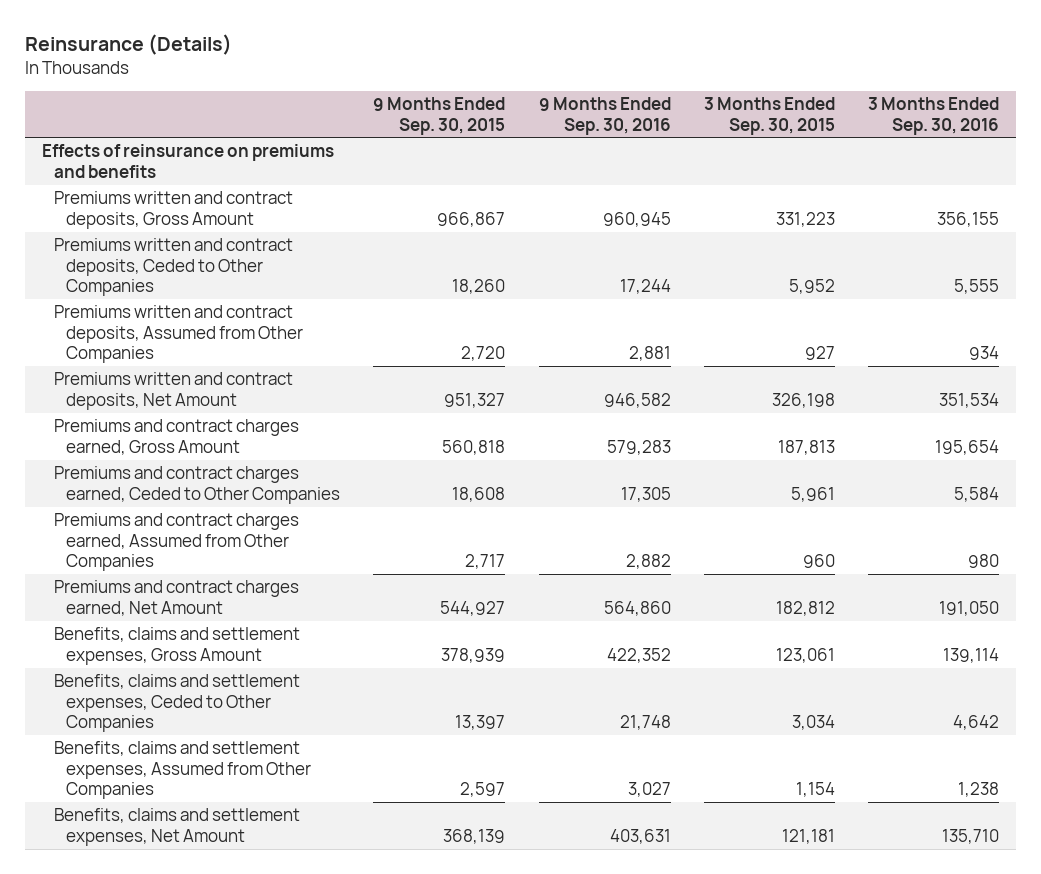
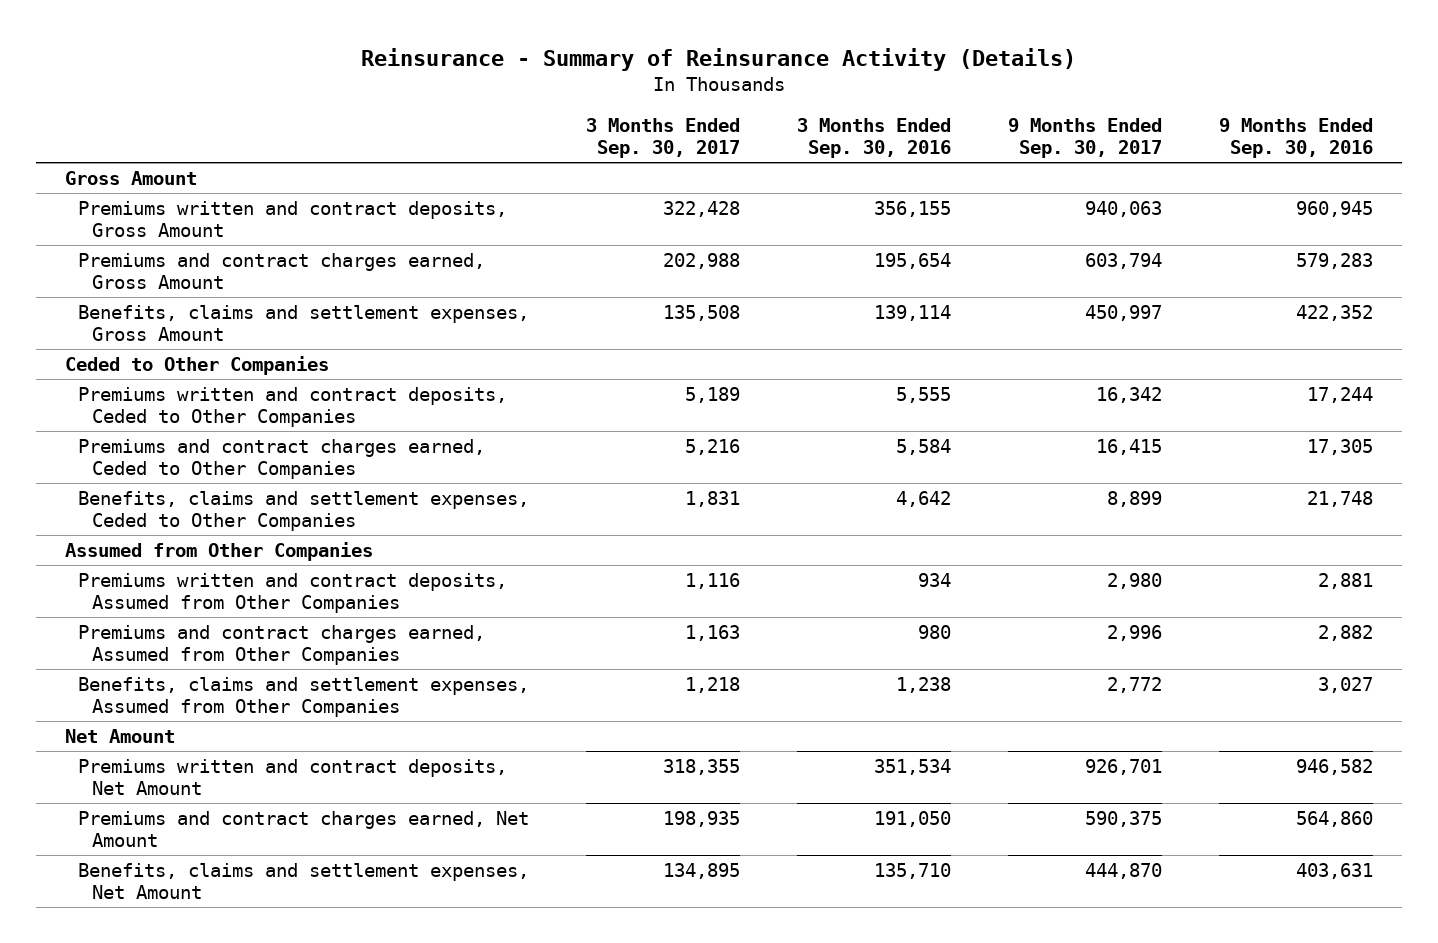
[25,34,233,56] Reinsurance (Details) -> [360,47,1076,71] Reinsurance - Summary of Reinsurance Activity (Details)
[373,96,506,135] 9 Months Ended Sep. 30, 2015 -> none
[703,96,835,135] 3 Months Ended Sep. 30, 2015 -> none
none -> [586,118,741,159] 3 Months Ended Sep. 30, 2017
none -> [1008,118,1163,159] 9 Months Ended Sep. 30, 2017
[41,144,334,178] Effects of reinsurance on premiums and benefits -> none
none -> [64,170,197,185] Gross Amount
none -> [64,355,329,375] Ceded to Other Companies
[53,238,293,297] Premiums written and contract deposits, Ceded to Other Companies -> [78,386,508,427] Premiums written and contract deposits, Ceded to Other Companies
[53,466,341,504] Premiums and contract charges earned, Ceded to Other Companies -> [78,438,486,479] Premiums and contract charges earned, Ceded to Other Companies
none -> [64,541,373,561] Assumed from Other Companies
[53,305,304,364] Premiums written and contract deposits, Assumed from Other Companies -> [78,572,508,613] Premiums written and contract deposits, Assumed from Other Companies
[53,513,299,572] Premiums and contract charges earned, Assumed from Other Companies -> [78,624,486,665] Premiums and contract charges earned, Assumed from Other Companies
none -> [64,728,175,743] Net Amount
[53,372,293,410] Premiums written and contract deposits, Net Amount -> [78,758,508,795] Premiums written and contract deposits, Net Amount
[53,580,299,616] Premiums and contract charges earned, Net Amount -> [78,810,530,847] Premiums and contract charges earned, Net Amount

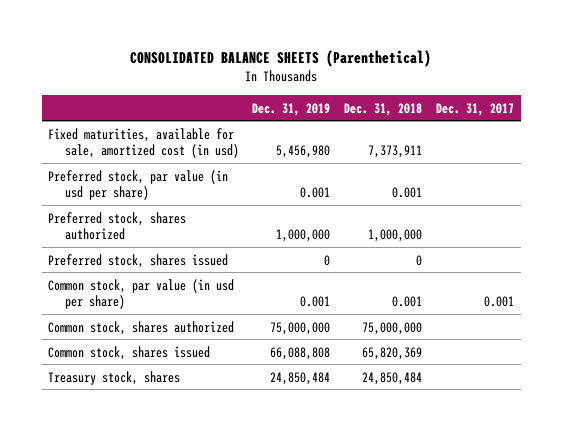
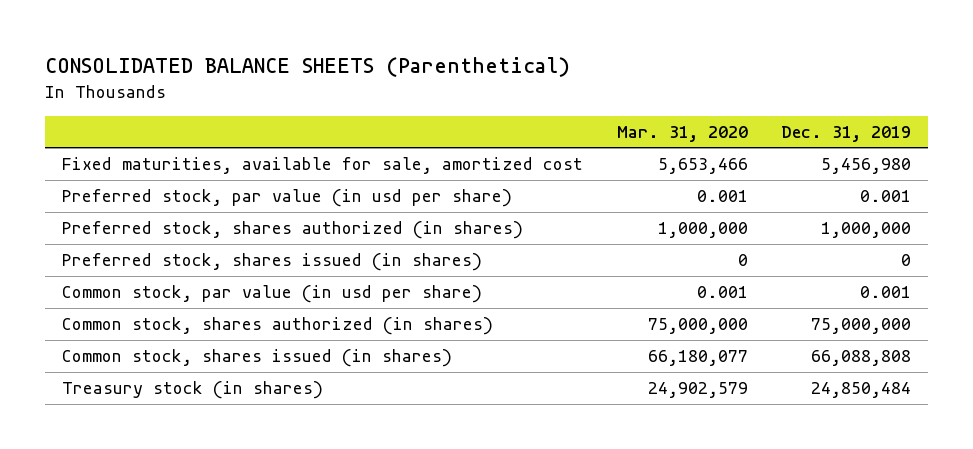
[344,102,423,116] Dec. 31, 2018 -> none
[436,102,515,116] Dec. 31, 2017 -> none
none -> [616,125,748,142] Mar. 31, 2020
[48,127,239,159] Fixed maturities, available for sale, amortized cost (in usd) -> [62,157,584,175] Fixed maturities, available for sale, amortized cost
[48,211,187,241] Preferred stock, shares authorized -> [62,221,524,240] Preferred stock, shares authorized (in shares)
[48,253,229,268] Preferred stock, shares issued -> [62,253,483,272] Preferred stock, shares issued (in shares)
[48,320,235,335] Common stock, shares authorized -> [62,317,494,336] Common stock, shares authorized (in shares)
[48,345,211,360] Common stock, shares issued -> [62,349,453,368] Common stock, shares issued (in shares)
[48,370,181,385] Treasury stock, shares -> [62,381,324,400] Treasury stock (in shares)

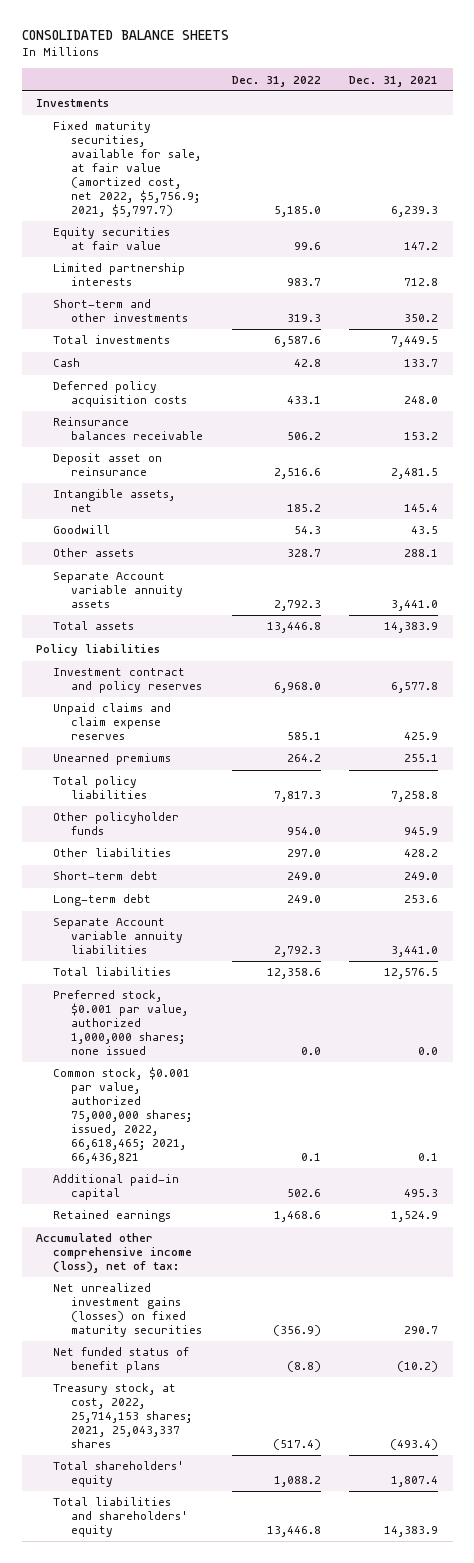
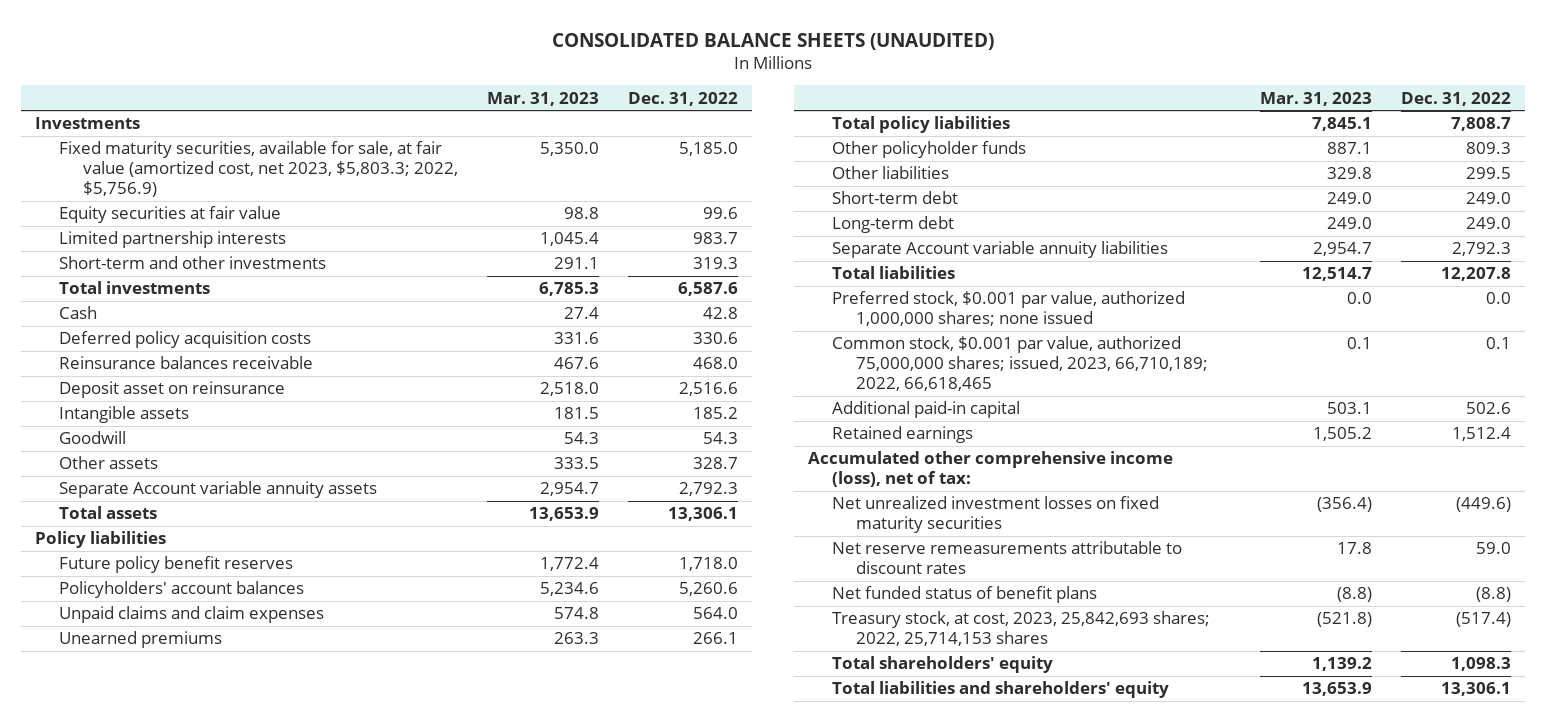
[21,30,229,41] CONSOLIDATED BALANCE SHEETS -> [551,32,994,50] CONSOLIDATED BALANCE SHEETS (UNAUDITED)
[349,75,439,87] Dec. 31, 2021 -> none
none -> [487,91,600,106] Mar. 31, 2023
[53,121,201,217] Fixed maturity securities, available for sale, at fair value (amortized cost, net 2022, $5,756.9; 2021, $5,797.7) -> [59,141,459,197] Fixed maturity securities, available for sale, at fair value (amortized cost, net 2023, $5,803.3; 2022, $5,756.9)
[286,396,321,405] 433.1 -> [692,332,738,345] 330.6
[286,432,321,441] 506.2 -> [692,357,738,370] 468.0
[53,489,176,513] Intangible assets, net -> [59,406,190,424] Intangible assets
[266,622,321,634] 13,446.8 -> [667,507,738,522] 13,306.1
[53,668,202,694] Investment contract and policy reserves -> [59,556,294,574] Future policy benefit reserves
[273,682,321,694] 6,968.0 -> [678,557,738,572] 1,718.0
none -> [59,581,305,599] Policyholders' account balances
[53,703,172,741] Unpaid claims and claim expense reserves -> [59,606,325,624] Unpaid claims and claim expenses
[286,732,321,741] 585.1 -> [692,607,738,620] 564.0
[286,754,321,763] 264.2 -> [692,632,738,645] 266.1
[273,791,321,803] 7,817.3 -> [1450,117,1511,132] 7,808.7
[286,827,321,836] 954.0 -> [1465,142,1511,155] 809.3
[286,849,321,858] 297.0 -> [1465,167,1511,180] 299.5
[266,968,321,980] 12,358.6 -> [1440,267,1511,282] 12,207.8
[53,1067,192,1164] Common stock, $0.001 par value, authorized 75,000,000 shares; issued, 2022, 66,618,465; 2021, 66,436,821 -> [831,336,1208,391] Common stock, $0.001 par value, authorized 75,000,000 shares; issued, 2023, 66,710,189; 2022, 66,618,465
[273,1211,321,1223] 1,468.6 -> [1451,427,1511,442] 1,512.4
[53,1283,202,1337] Net unrealized investment gains (losses) on fixed maturity securities -> [831,496,1159,534] Net unrealized investment losses on fixed maturity securities
[272,1324,321,1336] (356.9) -> [1455,497,1511,513] (449.6)
none -> [831,541,1182,575] Net reserve remeasurements attributable to discount rates
[53,1383,192,1448] Treasury stock, at cost, 2022, 25,714,153 shares; 2021, 25,043,337 shares -> [831,611,1210,647] Treasury stock, at cost, 2023, 25,842,693 shares; 2022, 25,714,153 shares
[273,1476,321,1488] 1,088.2 -> [1450,657,1511,672] 1,098.3
[266,1526,321,1538] 13,446.8 -> [1440,682,1511,697] 13,306.1

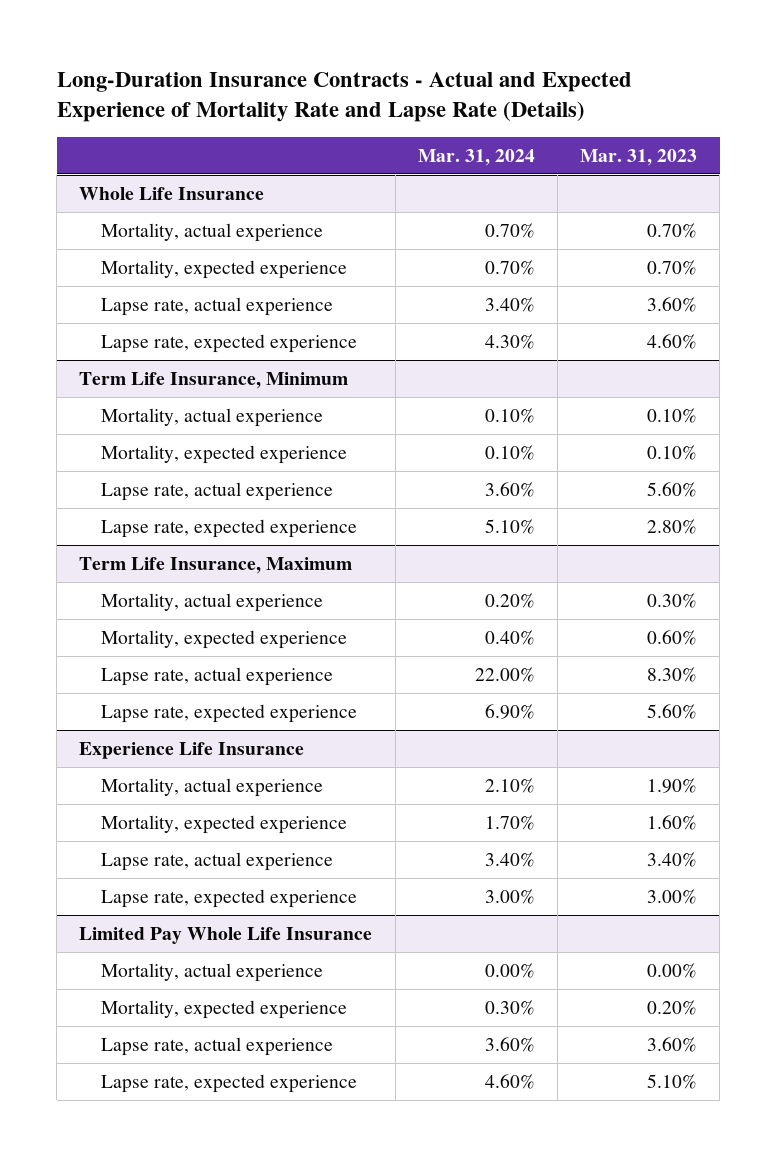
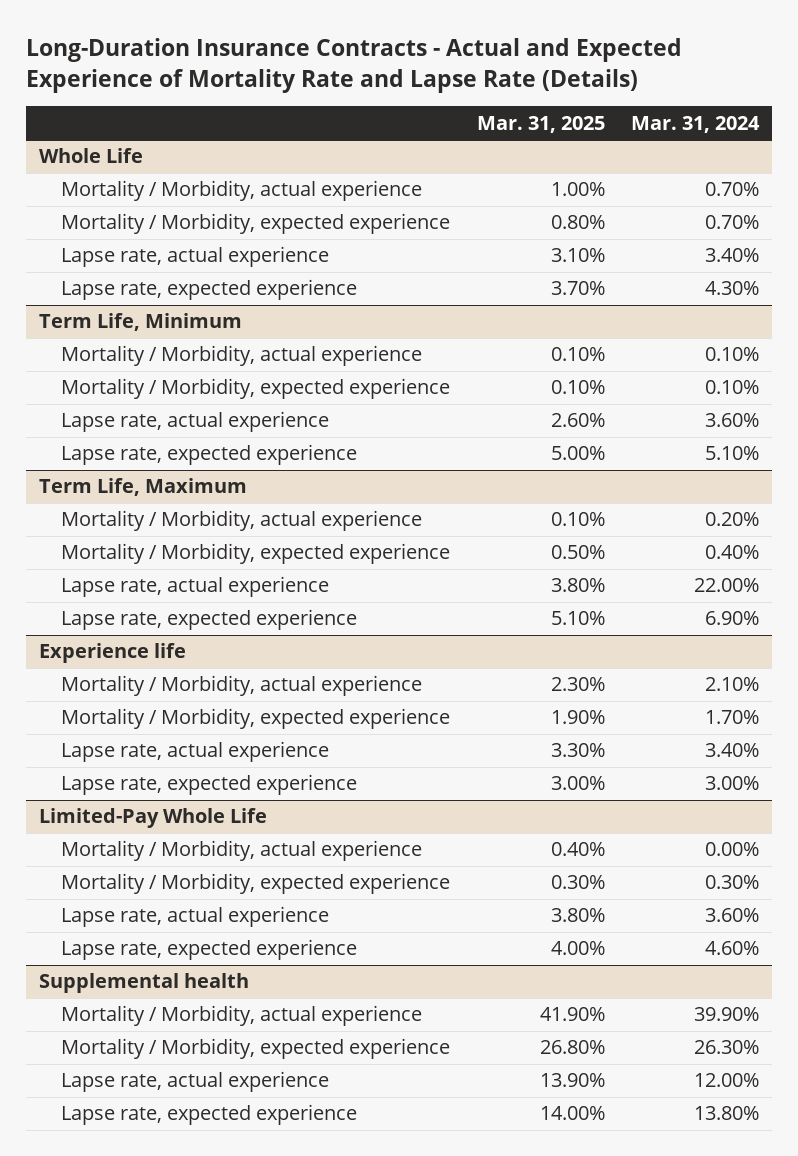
[580,148,698,166] Mar. 31, 2023 -> none
none -> [476,115,605,133] Mar. 31, 2025
[79,186,265,200] Whole Life Insurance -> [39,148,144,164] Whole Life
[100,222,323,242] Mortality, actual experience -> [60,180,422,202] Mortality / Morbidity, actual experience
[100,259,347,279] Mortality, expected experience -> [60,213,450,235] Mortality / Morbidity, expected experience
[79,371,349,389] Term Life Insurance, Minimum -> [39,313,243,332] Term Life, Minimum
[100,407,323,427] Mortality, actual experience -> [60,345,422,367] Mortality / Morbidity, actual experience
[100,444,347,464] Mortality, expected experience -> [60,378,450,400] Mortality / Morbidity, expected experience
[79,556,353,574] Term Life Insurance, Maximum -> [39,478,248,497] Term Life, Maximum
[100,592,323,612] Mortality, actual experience -> [60,510,422,532] Mortality / Morbidity, actual experience
[100,629,347,649] Mortality, expected experience -> [60,543,450,565] Mortality / Morbidity, expected experience
[79,741,305,759] Experience Life Insurance -> [39,643,187,664] Experience life
[100,777,323,797] Mortality, actual experience -> [60,675,422,697] Mortality / Morbidity, actual experience
[100,814,347,834] Mortality, expected experience -> [60,708,450,730] Mortality / Morbidity, expected experience
[79,926,373,944] Limited Pay Whole Life Insurance -> [39,808,268,829] Limited-Pay Whole Life
[100,962,323,982] Mortality, actual experience -> [60,840,422,862] Mortality / Morbidity, actual experience
[100,999,347,1019] Mortality, expected experience -> [60,873,450,895] Mortality / Morbidity, expected experience
none -> [39,973,250,994] Supplemental health
none -> [60,1005,422,1027] Mortality / Morbidity, actual experience
none -> [60,1038,450,1060] Mortality / Morbidity, expected experience
none -> [60,1071,329,1093] Lapse rate, actual experience
none -> [60,1104,357,1126] Lapse rate, expected experience

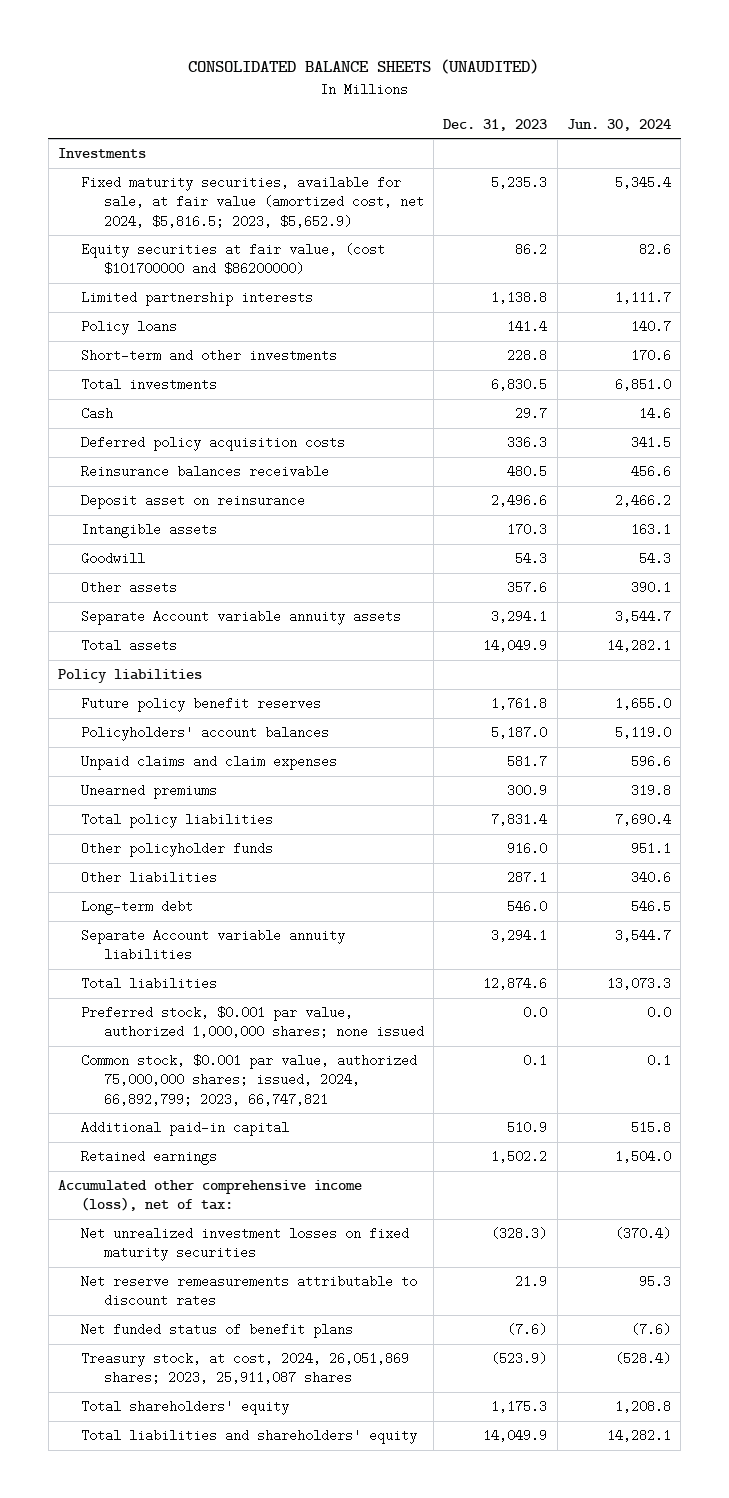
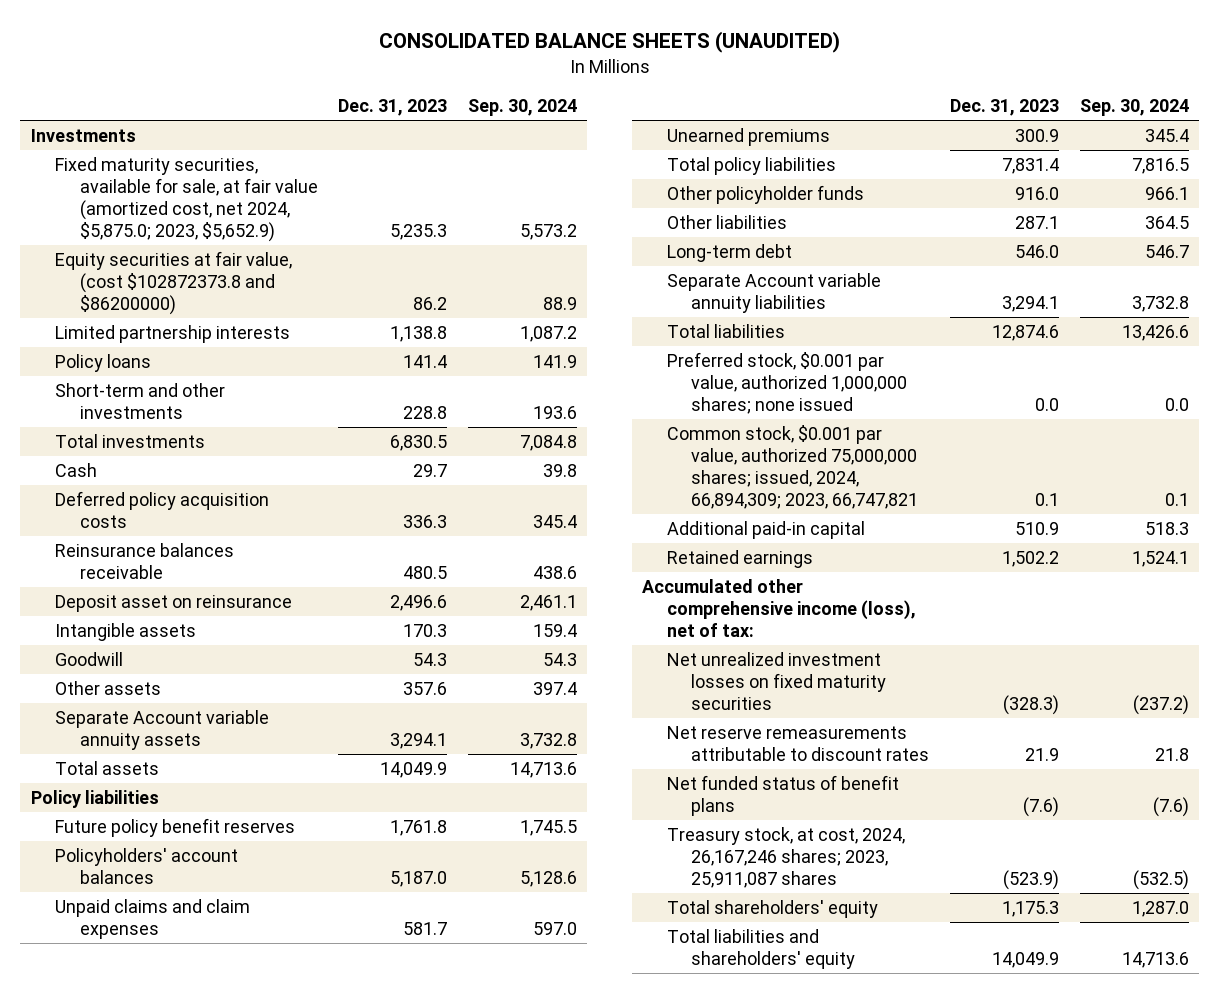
[566,118,671,131] Jun. 30, 2024 -> none
none -> [467,98,577,116] Sep. 30, 2024
[80,176,424,228] Fixed maturity securities, available for sale, at fair value (amortized cost, net 2024, $5,816.5; 2023, $5,652.9) -> [55,157,318,242] Fixed maturity securities, available for sale, at fair value (amortized cost, net 2024, $5,875.0; 2023, $5,652.9)
[80,243,385,276] Equity securities at fair value, (cost $101700000 and $86200000) -> [55,251,293,316] Equity securities at fair value, (cost $102872373.8 and $86200000)
[80,1054,417,1106] Common stock, $0.001 par value, authorized 75,000,000 shares; issued, 2024, 66,892,799; 2023, 66,747,821 -> [666,425,919,509] Common stock, $0.001 par value, authorized 75,000,000 shares; issued, 2024, 66,894,309; 2023, 66,747,821
[80,1352,409,1385] Treasury stock, at cost, 2024, 26,051,869 shares; 2023, 25,911,087 shares -> [666,827,905,889] Treasury stock, at cost, 2024, 26,167,246 shares; 2023, 25,911,087 shares

